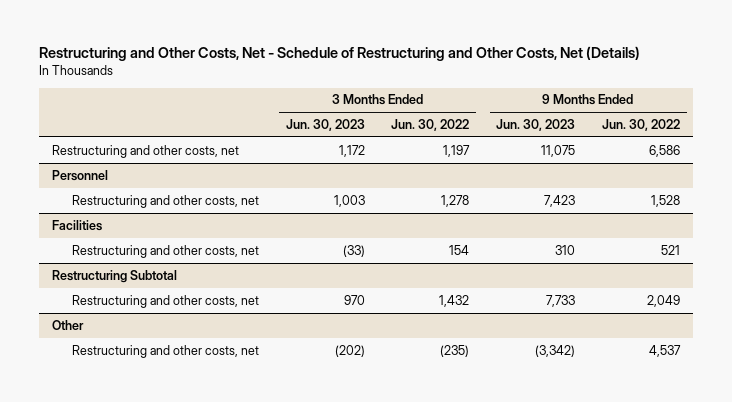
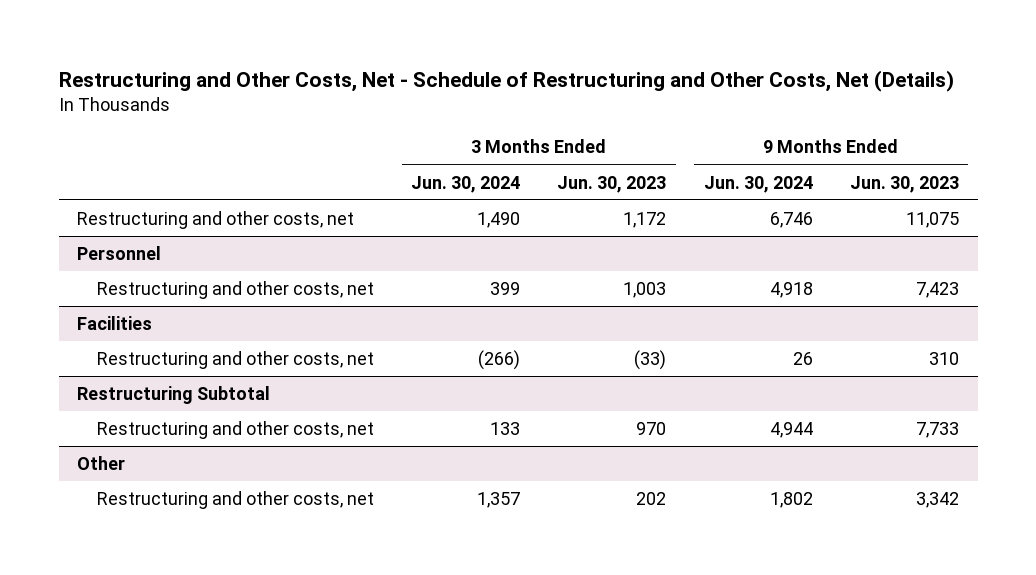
[391,119,470,132] Jun. 30, 2022 -> none
[602,119,681,132] Jun. 30, 2022 -> none
none -> [411,175,521,193] Jun. 30, 2024
none -> [703,175,813,193] Jun. 30, 2024
[334,344,365,357] (202) -> [636,492,667,506] 202
[535,344,576,357] (3,342) -> [916,492,960,509] 3,342

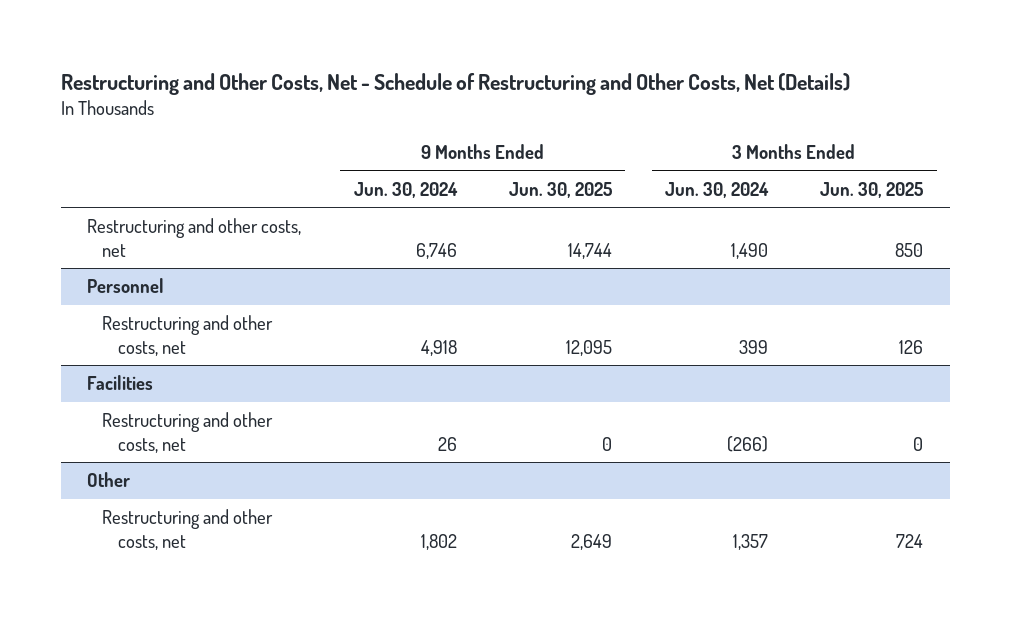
[557,175,667,193] Jun. 30, 2023 -> none
[850,175,960,193] Jun. 30, 2023 -> none
none -> [509,181,613,198] Jun. 30, 2025
none -> [820,181,924,198] Jun. 30, 2025
[77,386,271,405] Restructuring Subtotal -> none
[96,421,374,440] Restructuring and other costs, net -> none

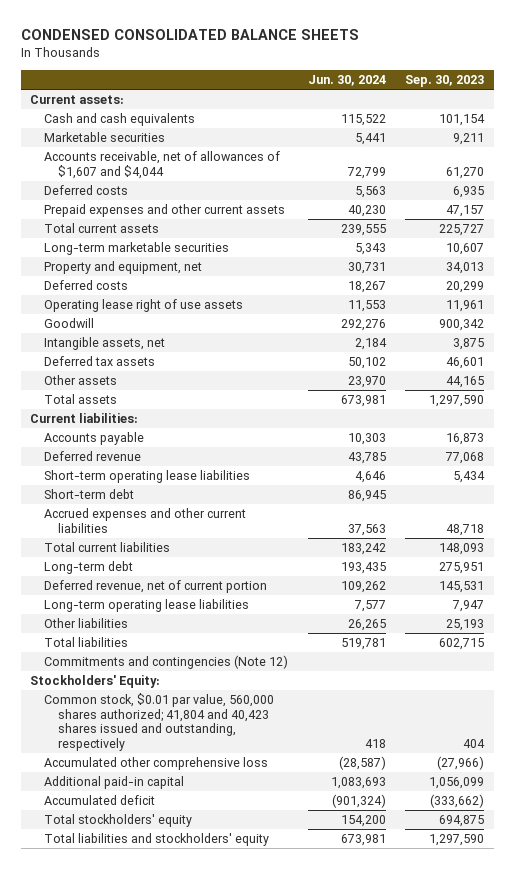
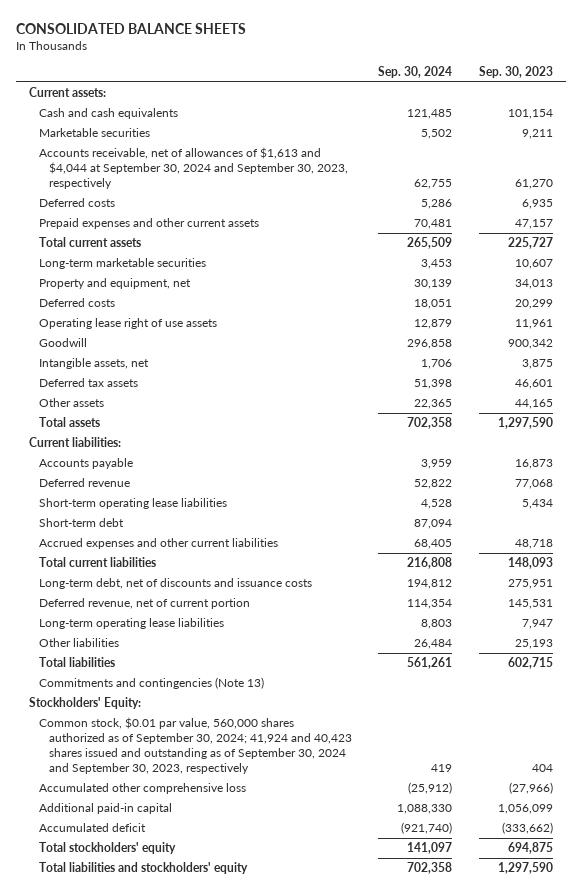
[20,29,359,41] CONDENSED CONSOLIDATED BALANCE SHEETS -> [16,23,247,35] CONSOLIDATED BALANCE SHEETS
[307,75,386,87] Jun. 30, 2024 -> none
none -> [378,65,453,78] Sep. 30, 2024
[44,151,281,179] Accounts receivable, net of allowances of $1,607 and $4,044 -> [39,147,349,190] Accounts receivable, net of allowances of $1,613 and $4,044 at September 30, 2024 and September 30, 2023, respectively
[44,561,134,575] Long-term debt -> [39,578,313,590] Long-term debt, net of discounts and issuance costs
[44,655,289,670] Commitments and contingencies (Note 12) -> [39,677,265,690] Commitments and contingencies (Note 13)
[44,693,275,752] Common stock, $0.01 par value, 560,000 shares authorized; 41,804 and 40,423 shares issued and outstanding, respectively -> [39,717,353,774] Common stock, $0.01 par value, 560,000 shares authorized as of September 30, 2024; 41,924 and 40,423 shares issued and outstanding as of September 30, 2024 and September 30, 2023, respectively

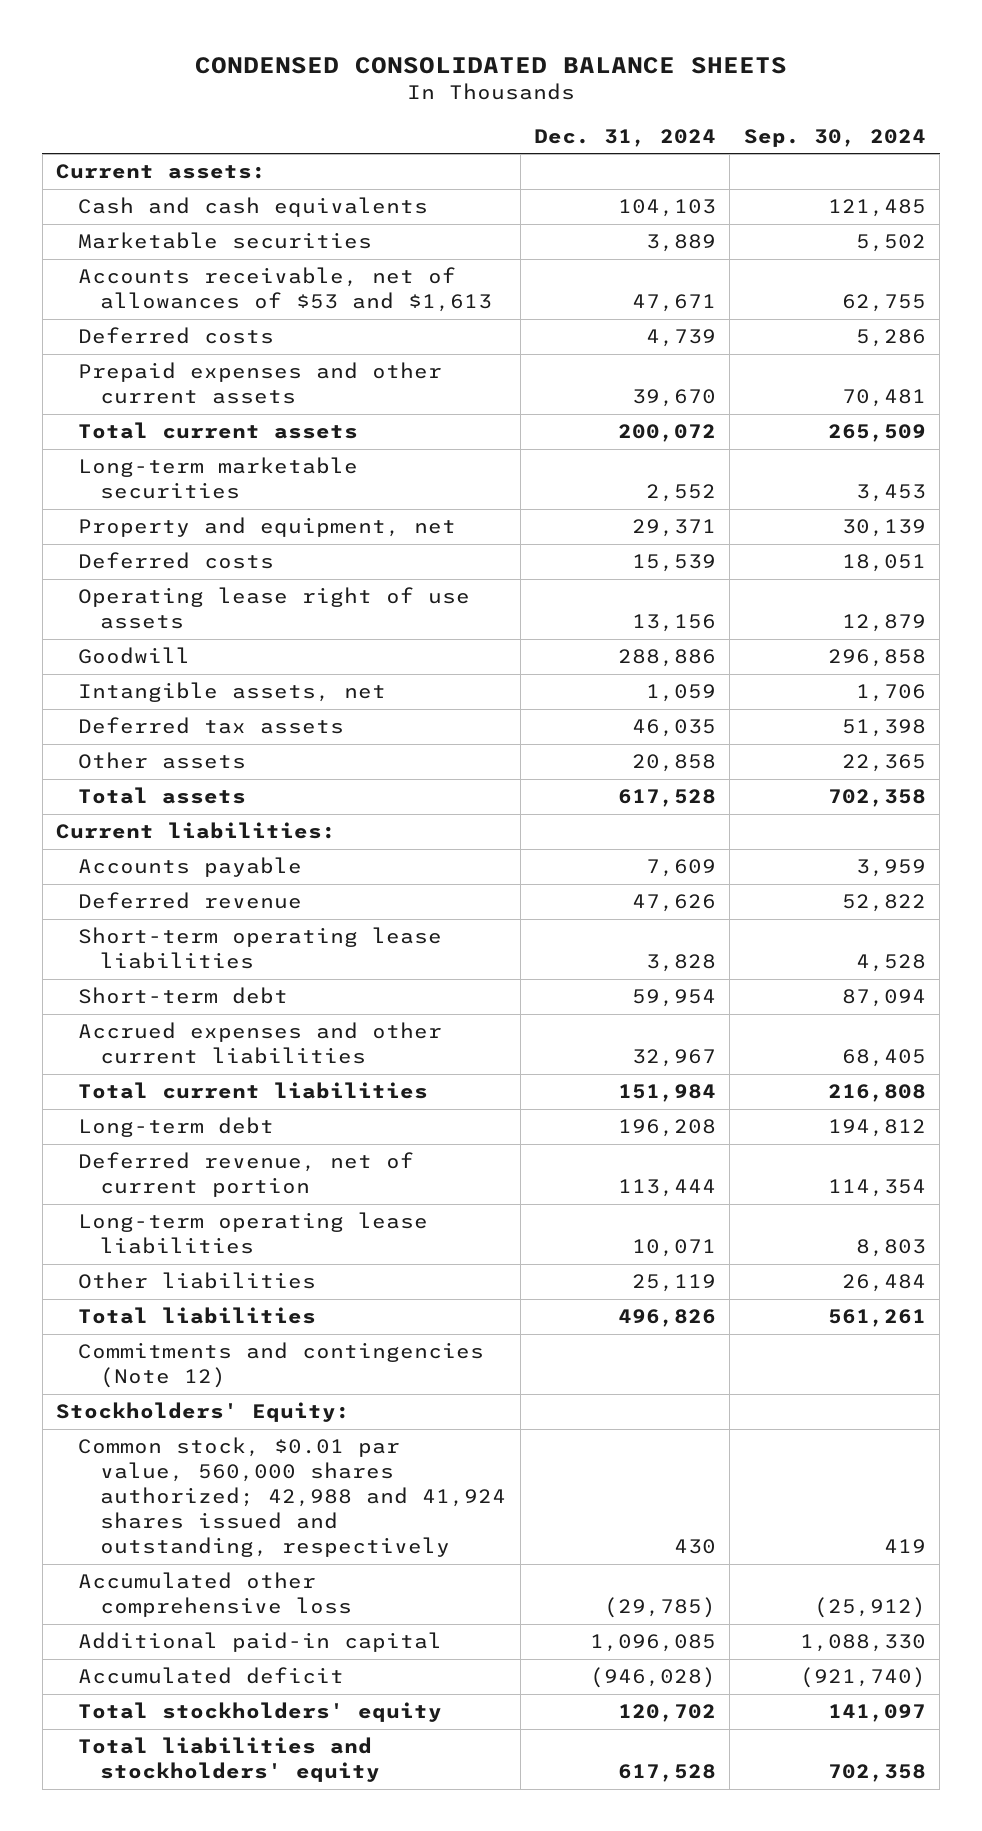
[16,23,247,35] CONSOLIDATED BALANCE SHEETS -> [194,56,787,74] CONDENSED CONSOLIDATED BALANCE SHEETS
[478,65,553,78] Sep. 30, 2023 -> none
none -> [534,128,717,147] Dec. 31, 2024
[39,147,349,190] Accounts receivable, net of allowances of $1,613 and $4,044 at September 30, 2024 and September 30, 2023, respectively -> [78,267,493,313] Accounts receivable, net of allowances of $53 and $1,613
[39,578,313,590] Long-term debt, net of discounts and issuance costs -> [78,1117,275,1138] Long-term debt
[39,677,265,690] Commitments and contingencies (Note 13) -> [78,1342,485,1389] Commitments and contingencies (Note 12)
[39,717,353,774] Common stock, $0.01 par value, 560,000 shares authorized as of September 30, 2024; 41,924 and 40,423 shares issued and outstanding as of September 30, 2024 and September 30, 2023, respectively -> [78,1437,507,1558] Common stock, $0.01 par value, 560,000 shares authorized; 42,988 and 41,924 shares issued and outstanding, respectively

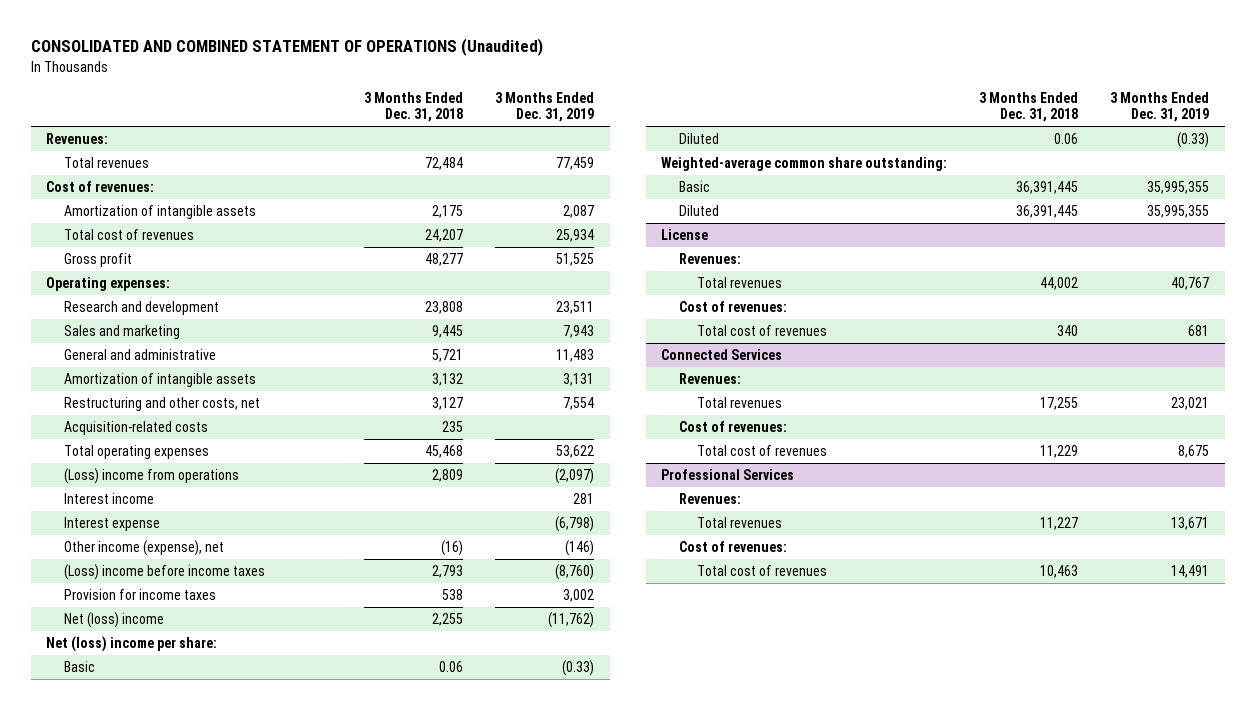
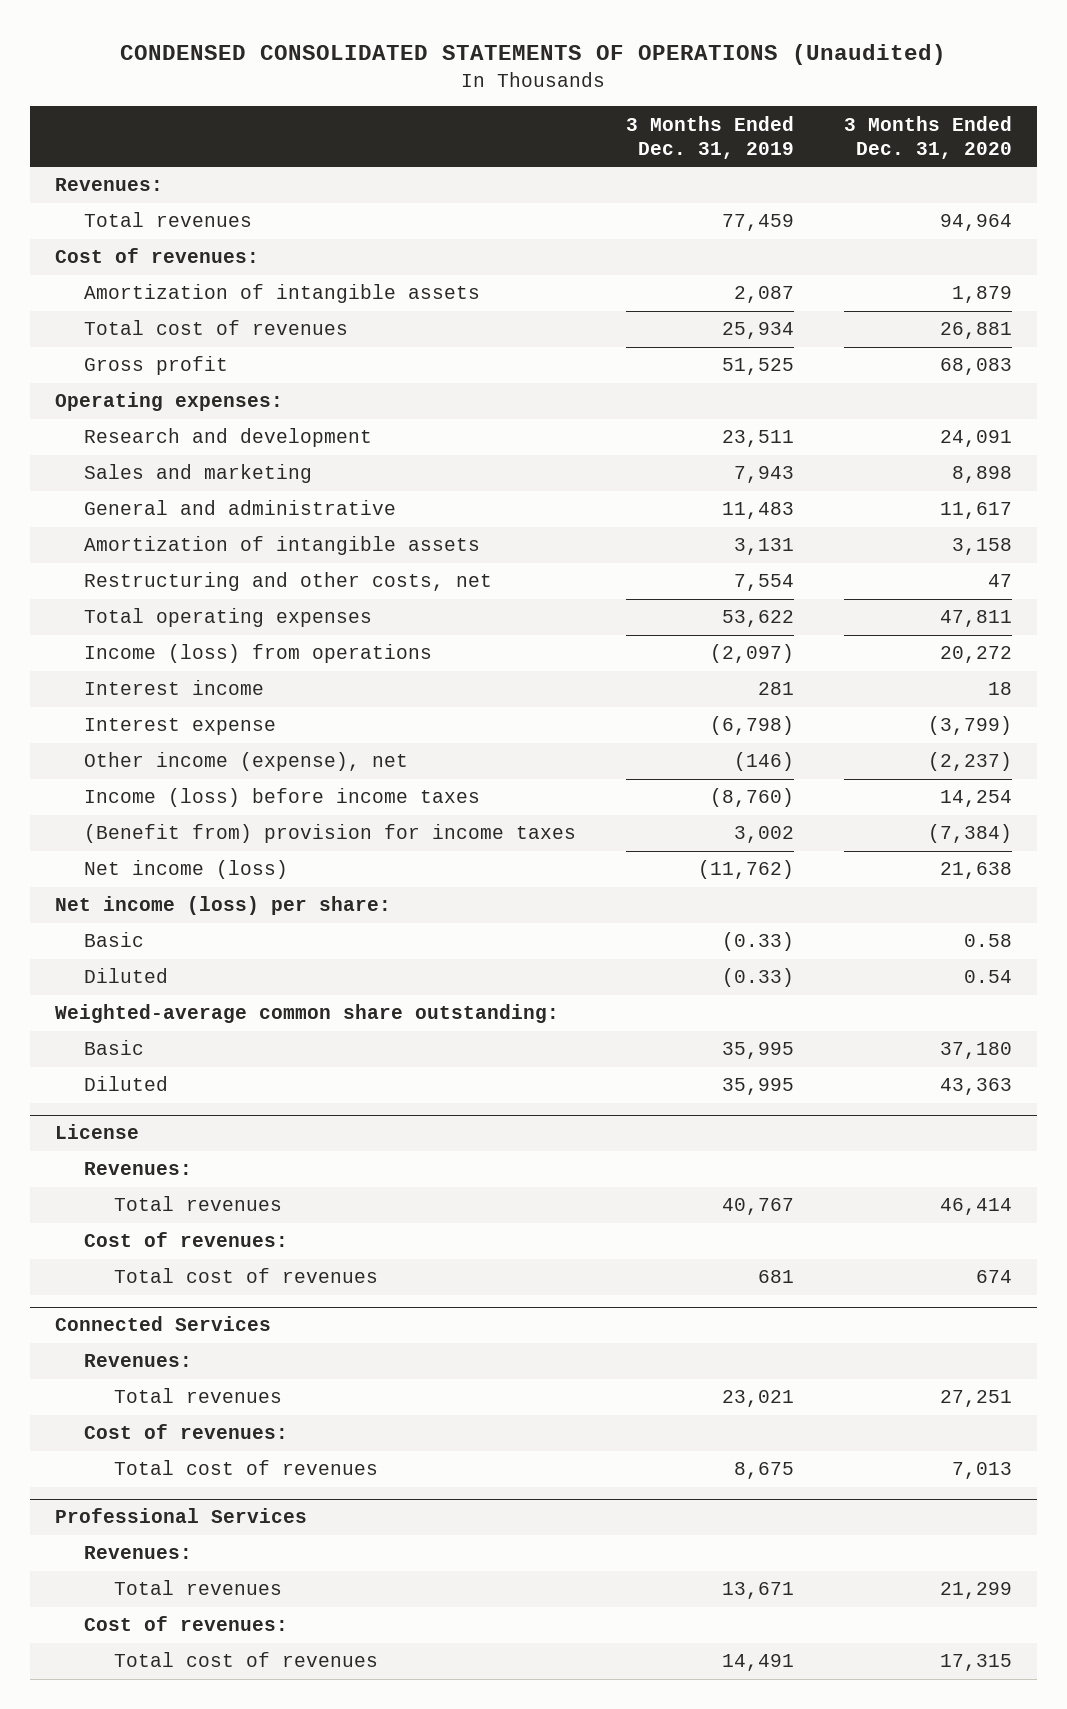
[30,38,543,57] CONSOLIDATED AND COMBINED STATEMENT OF OPERATIONS (Unaudited) -> [120,44,947,66] CONDENSED CONSOLIDATED STATEMENTS OF OPERATIONS (Unaudited)
[364,91,464,123] 3 Months Ended Dec. 31, 2018 -> none
none -> [844,115,1013,159] 3 Months Ended Dec. 31, 2020
[64,421,209,436] Acquisition-related costs -> none
[64,468,240,485] (Loss) income from operations -> [84,644,433,664] Income (loss) from operations
[64,564,266,581] (Loss) income before income taxes -> [84,788,481,808] Income (loss) before income taxes
[64,589,217,601] Provision for income taxes -> [84,824,577,844] (Benefit from) provision for income taxes
[64,612,165,629] Net (loss) income -> [84,860,289,880] Net income (loss)
[46,636,218,653] Net (loss) income per share: -> [54,896,391,916] Net income (loss) per share:
[1147,181,1210,195] 35,995,355 -> [722,1042,795,1060] 35,995
[1147,205,1210,219] 35,995,355 -> [722,1078,795,1096] 35,995

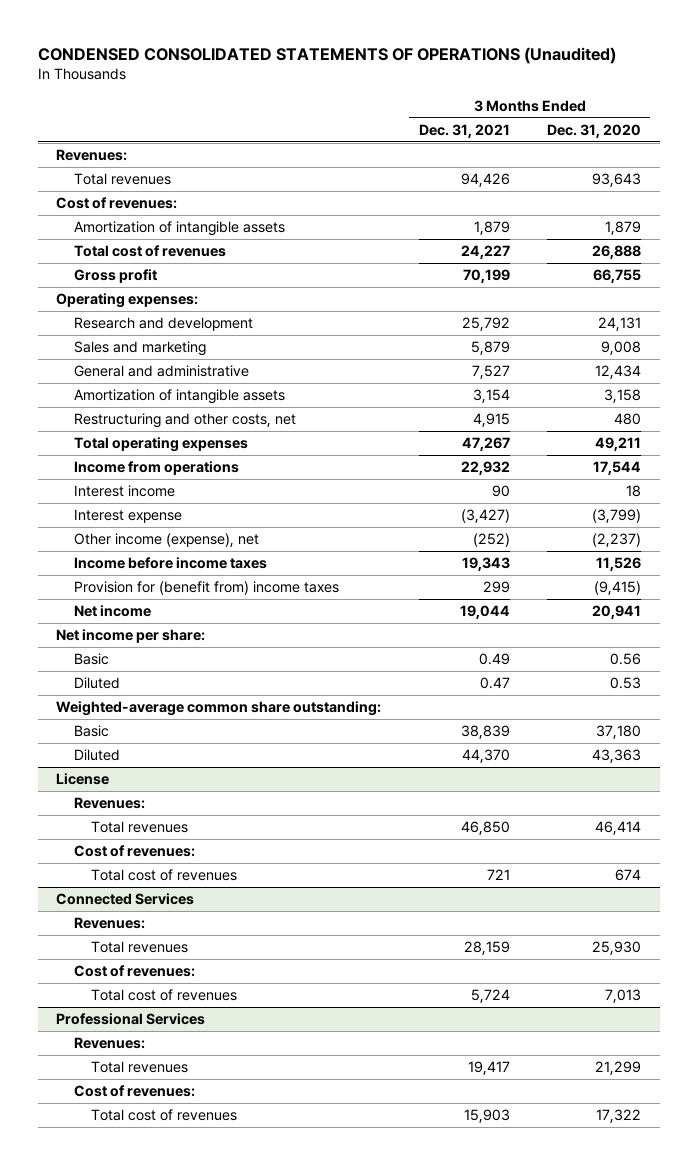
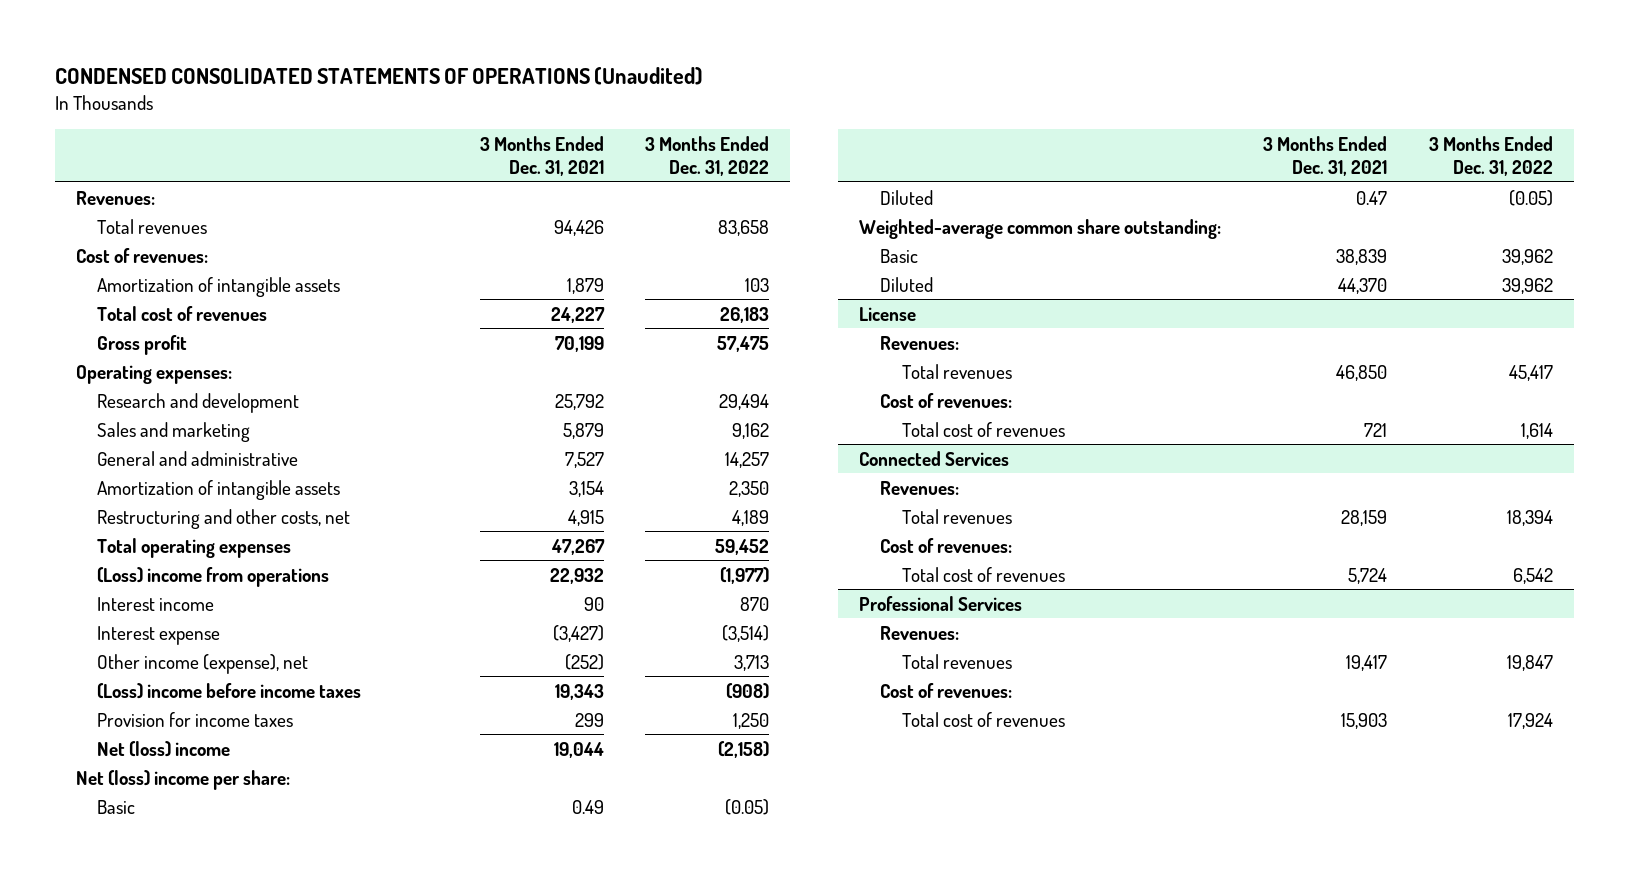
[546,123,641,138] Dec. 31, 2020 -> none
none -> [645,135,770,177] 3 Months Ended Dec. 31, 2022
[73,461,239,476] Income from operations -> [97,566,330,587] (Loss) income from operations
[73,557,267,570] Income before income taxes -> [97,682,362,699] (Loss) income before income taxes
[73,581,339,596] Provision for (benefit from) income taxes -> [97,711,294,727] Provision for income taxes
[73,605,151,618] Net income -> [97,740,231,757] Net (loss) income
[56,629,206,644] Net income per share: -> [75,769,290,790] Net (loss) income per share:

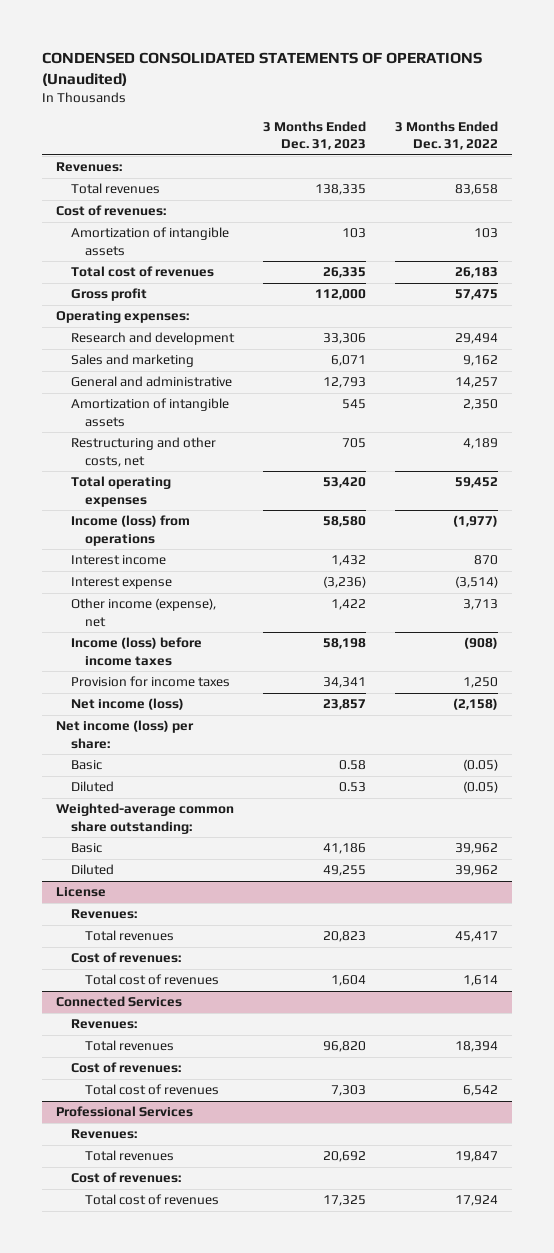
[479,135,604,177] 3 Months Ended Dec. 31, 2021 -> none
none -> [262,120,366,151] 3 Months Ended Dec. 31, 2023
[97,566,330,587] (Loss) income from operations -> [70,515,190,546] Income (loss) from operations
[97,682,362,699] (Loss) income before income taxes -> [70,637,202,666] Income (loss) before income taxes
[97,740,231,757] Net (loss) income -> [70,698,184,711] Net income (loss)
[75,769,290,790] Net (loss) income per share: -> [56,720,195,749] Net income (loss) per share:

